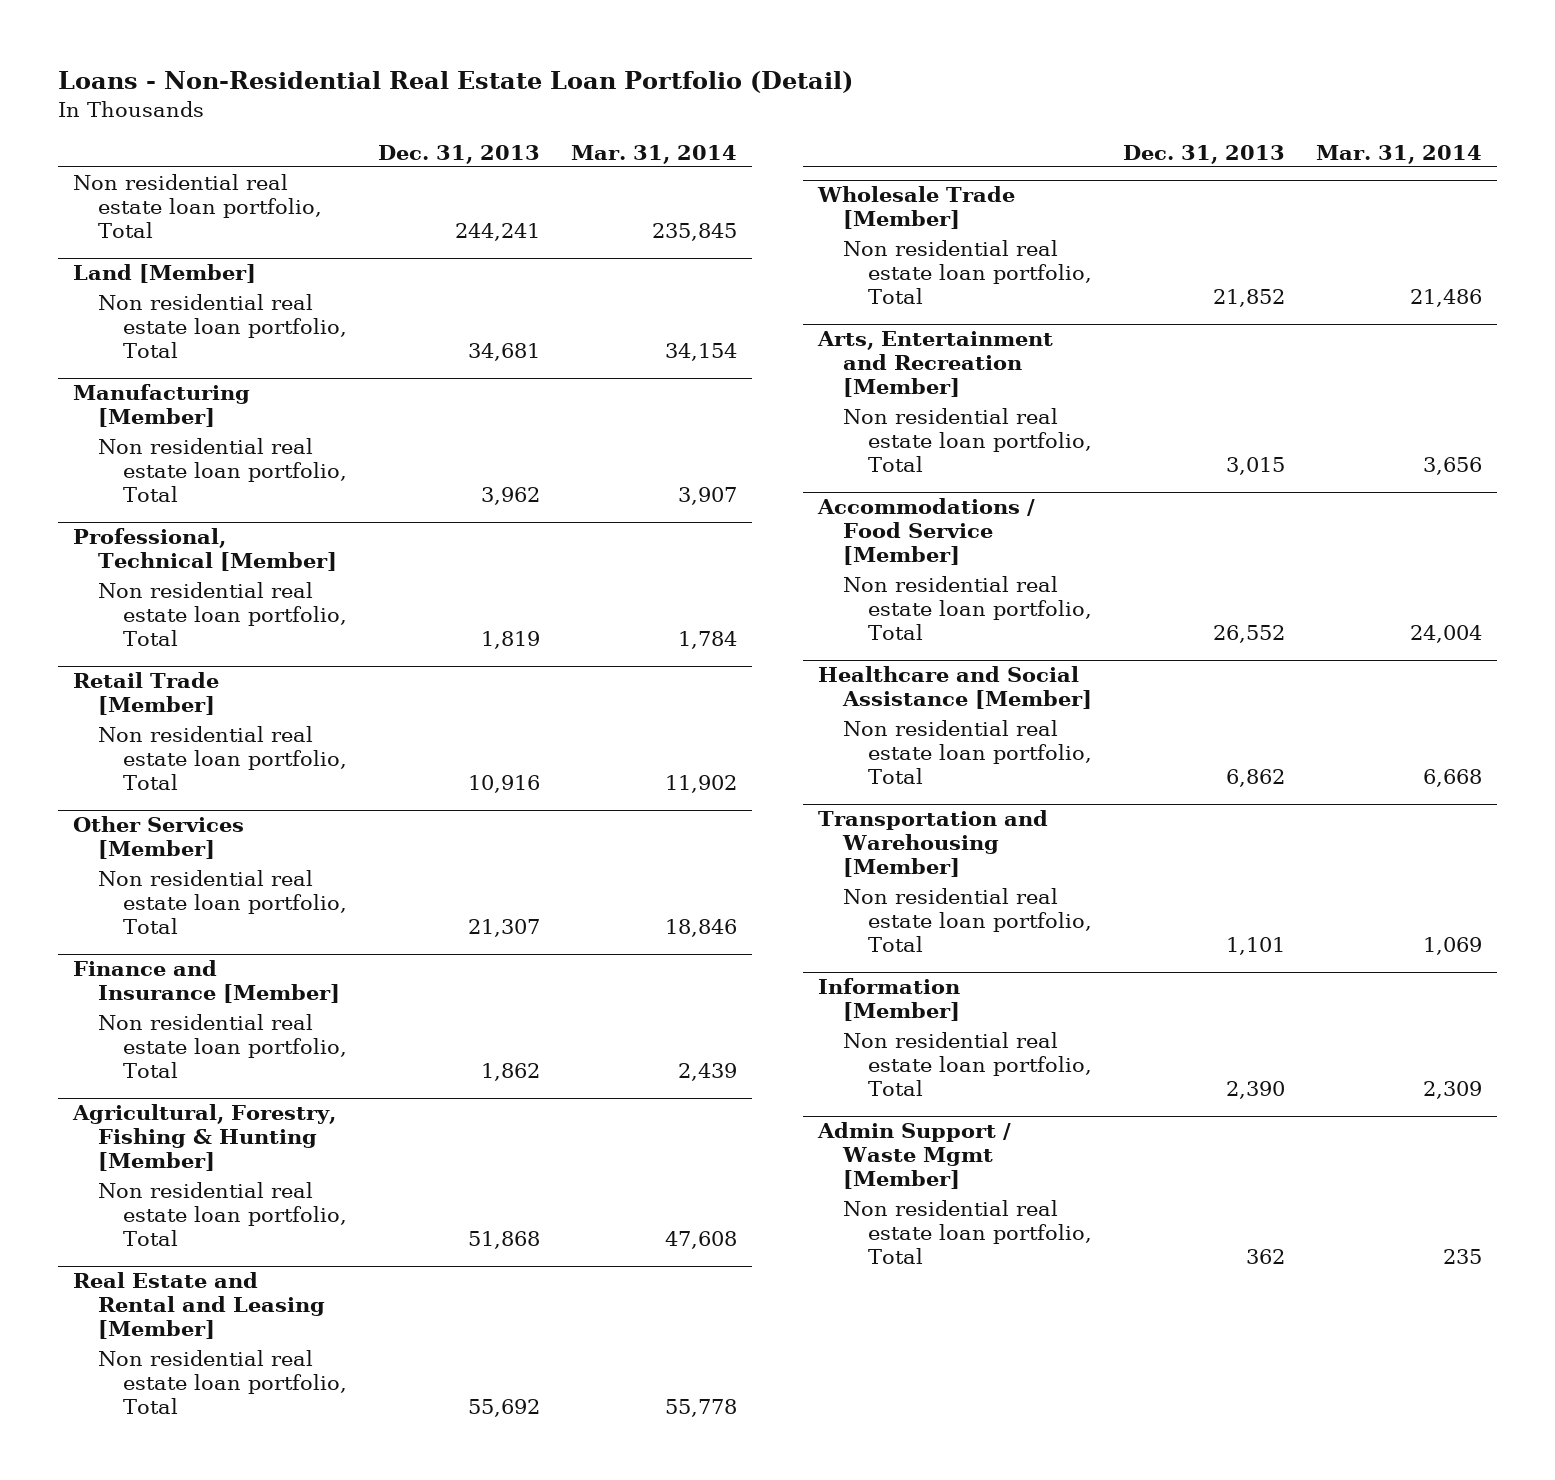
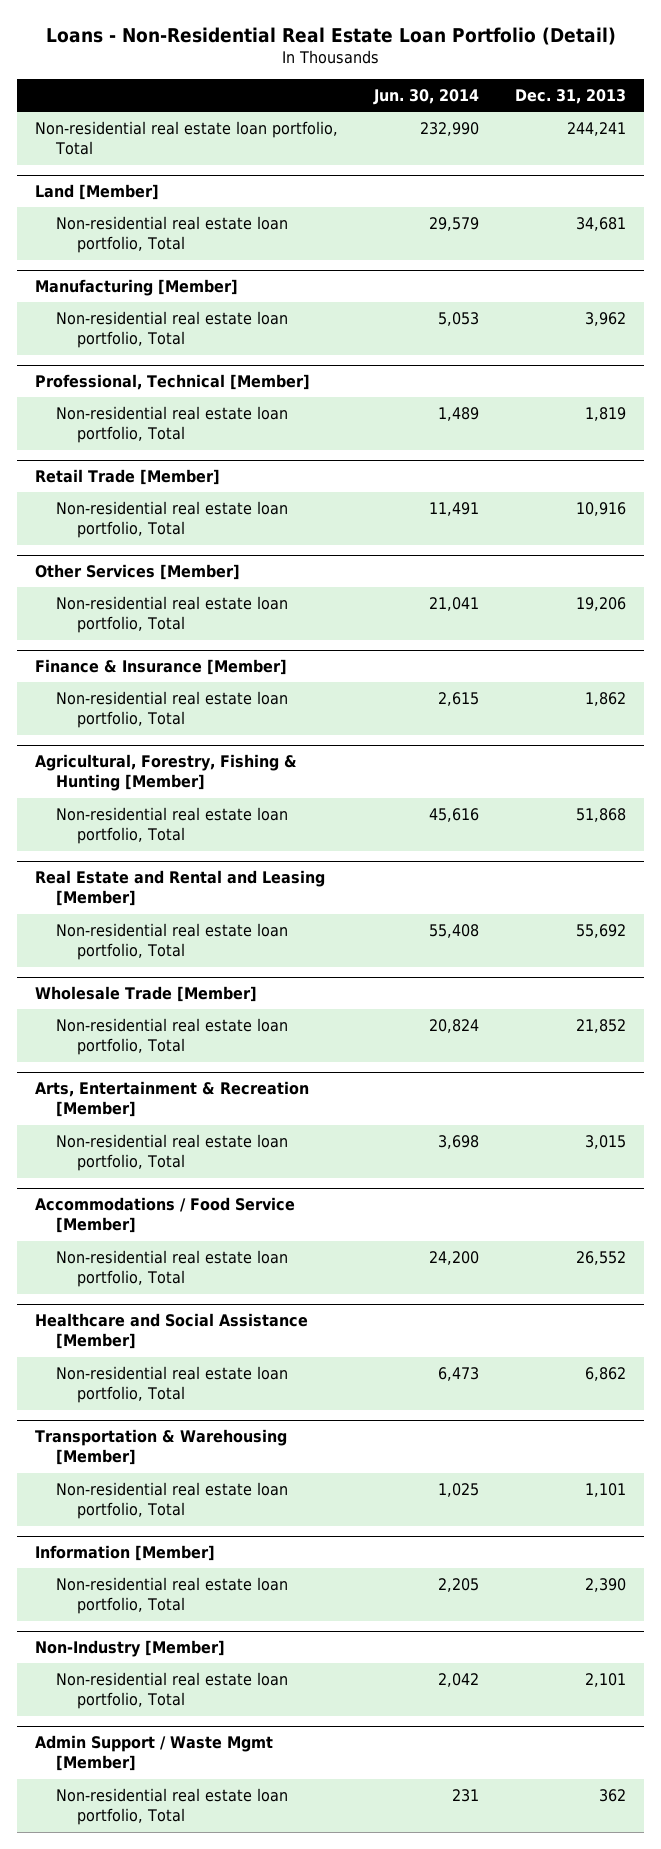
[570,144,737,164] Mar. 31, 2014 -> none
none -> [373,88,480,105] Jun. 30, 2014
[72,174,322,239] Non residential real estate loan portfolio, Total -> [34,121,338,156] Non-residential real estate loan portfolio, Total
[97,294,347,359] Non residential real estate loan portfolio, Total -> [55,216,288,254] Non-residential real estate loan portfolio, Total
[97,438,347,503] Non residential real estate loan portfolio, Total -> [55,311,288,349] Non-residential real estate loan portfolio, Total
[97,582,347,647] Non residential real estate loan portfolio, Total -> [55,406,288,444] Non-residential real estate loan portfolio, Total
[97,726,347,791] Non residential real estate loan portfolio, Total -> [55,501,288,539] Non-residential real estate loan portfolio, Total
[97,870,347,935] Non residential real estate loan portfolio, Total -> [55,596,288,634] Non-residential real estate loan portfolio, Total
[467,919,540,938] 21,307 -> [576,597,627,612] 19,206
[72,960,340,1004] Finance and Insurance [Member] -> [34,659,287,676] Finance & Insurance [Member]
[97,1014,347,1079] Non residential real estate loan portfolio, Total -> [55,691,288,729] Non-residential real estate loan portfolio, Total
[97,1182,347,1247] Non residential real estate loan portfolio, Total -> [55,807,288,845] Non-residential real estate loan portfolio, Total
[97,1350,347,1415] Non residential real estate loan portfolio, Total -> [55,923,288,961] Non-residential real estate loan portfolio, Total
[843,240,1093,305] Non residential real estate loan portfolio, Total -> [55,1018,288,1056] Non-residential real estate loan portfolio, Total
[817,331,1054,398] Arts, Entertainment and Recreation [Member] -> [34,1081,309,1118] Arts, Entertainment & Recreation [Member]
[843,408,1093,473] Non residential real estate loan portfolio, Total -> [55,1134,288,1172] Non-residential real estate loan portfolio, Total
[843,576,1093,641] Non residential real estate loan portfolio, Total -> [55,1250,288,1288] Non-residential real estate loan portfolio, Total
[843,720,1093,785] Non residential real estate loan portfolio, Total -> [55,1366,288,1404] Non-residential real estate loan portfolio, Total
[818,810,1049,878] Transportation and Warehousing [Member] -> [34,1429,287,1466] Transportation & Warehousing [Member]
[843,888,1093,953] Non residential real estate loan portfolio, Total -> [55,1482,288,1520] Non-residential real estate loan portfolio, Total
[843,1032,1093,1097] Non residential real estate loan portfolio, Total -> [55,1577,288,1615] Non-residential real estate loan portfolio, Total
none -> [34,1640,225,1658] Non-Industry [Member]
none -> [55,1672,288,1710] Non-residential real estate loan portfolio, Total
[843,1200,1093,1265] Non residential real estate loan portfolio, Total -> [55,1788,288,1826] Non-residential real estate loan portfolio, Total

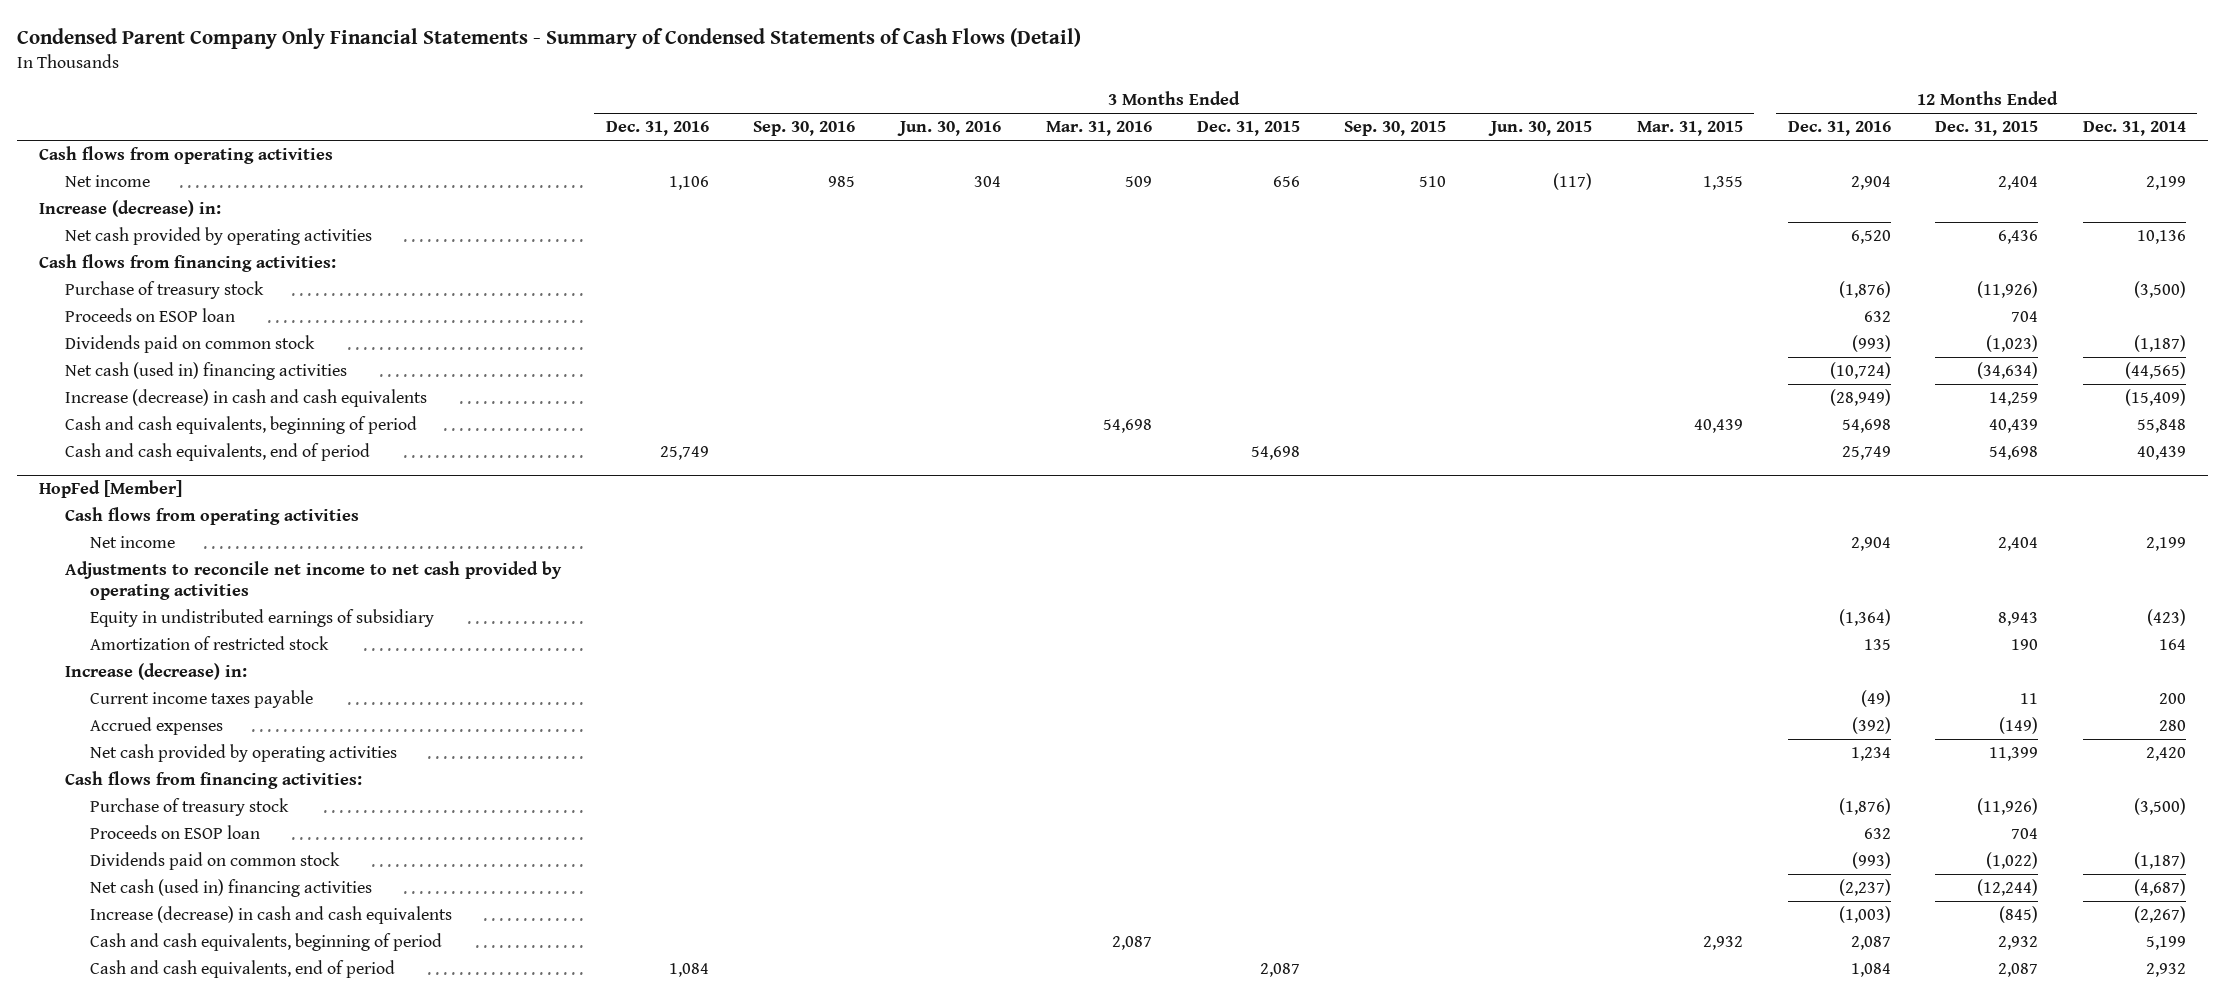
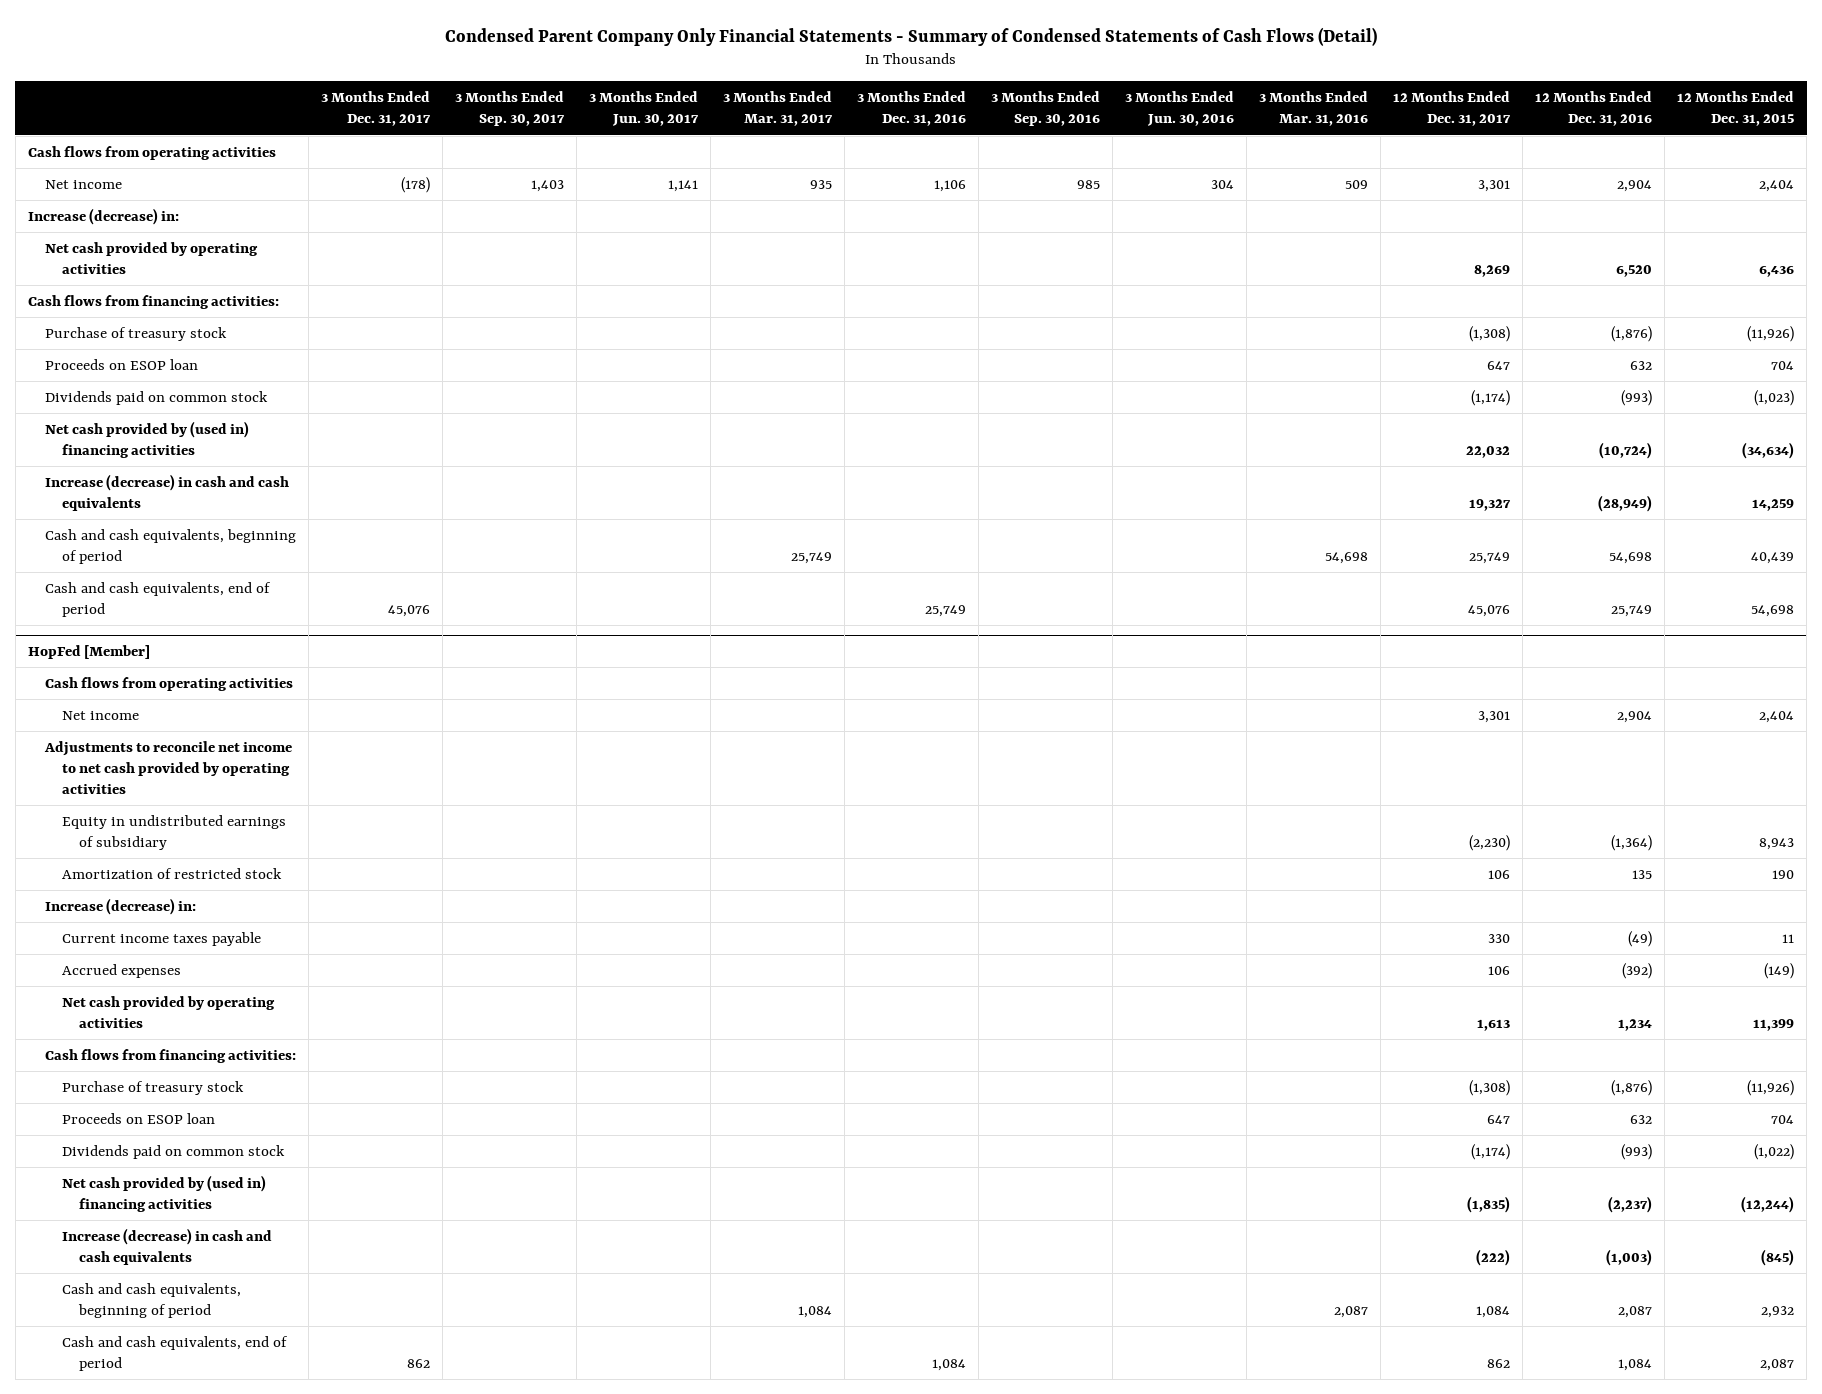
[1196,121,1300,137] Dec. 31, 2015 -> none
[1344,121,1447,137] Sep. 30, 2015 -> none
[1488,121,1593,137] Jun. 30, 2015 -> none
[1636,121,1743,137] Mar. 31, 2015 -> none
[2083,121,2187,137] Dec. 31, 2014 -> none
none -> [320,91,431,127] 3 Months Ended Dec. 31, 2017
none -> [454,91,565,127] 3 Months Ended Sep. 30, 2017
none -> [588,91,699,127] 3 Months Ended Jun. 30, 2017
none -> [722,91,833,127] 3 Months Ended Mar. 31, 2017
none -> [1393,91,1512,127] 12 Months Ended Dec. 31, 2017
[64,362,347,381] Net cash (used in) financing activities -> [44,420,249,459] Net cash provided by (used in) financing activities
[90,879,373,898] Net cash (used in) financing activities -> [61,1174,266,1213] Net cash provided by (used in) financing activities

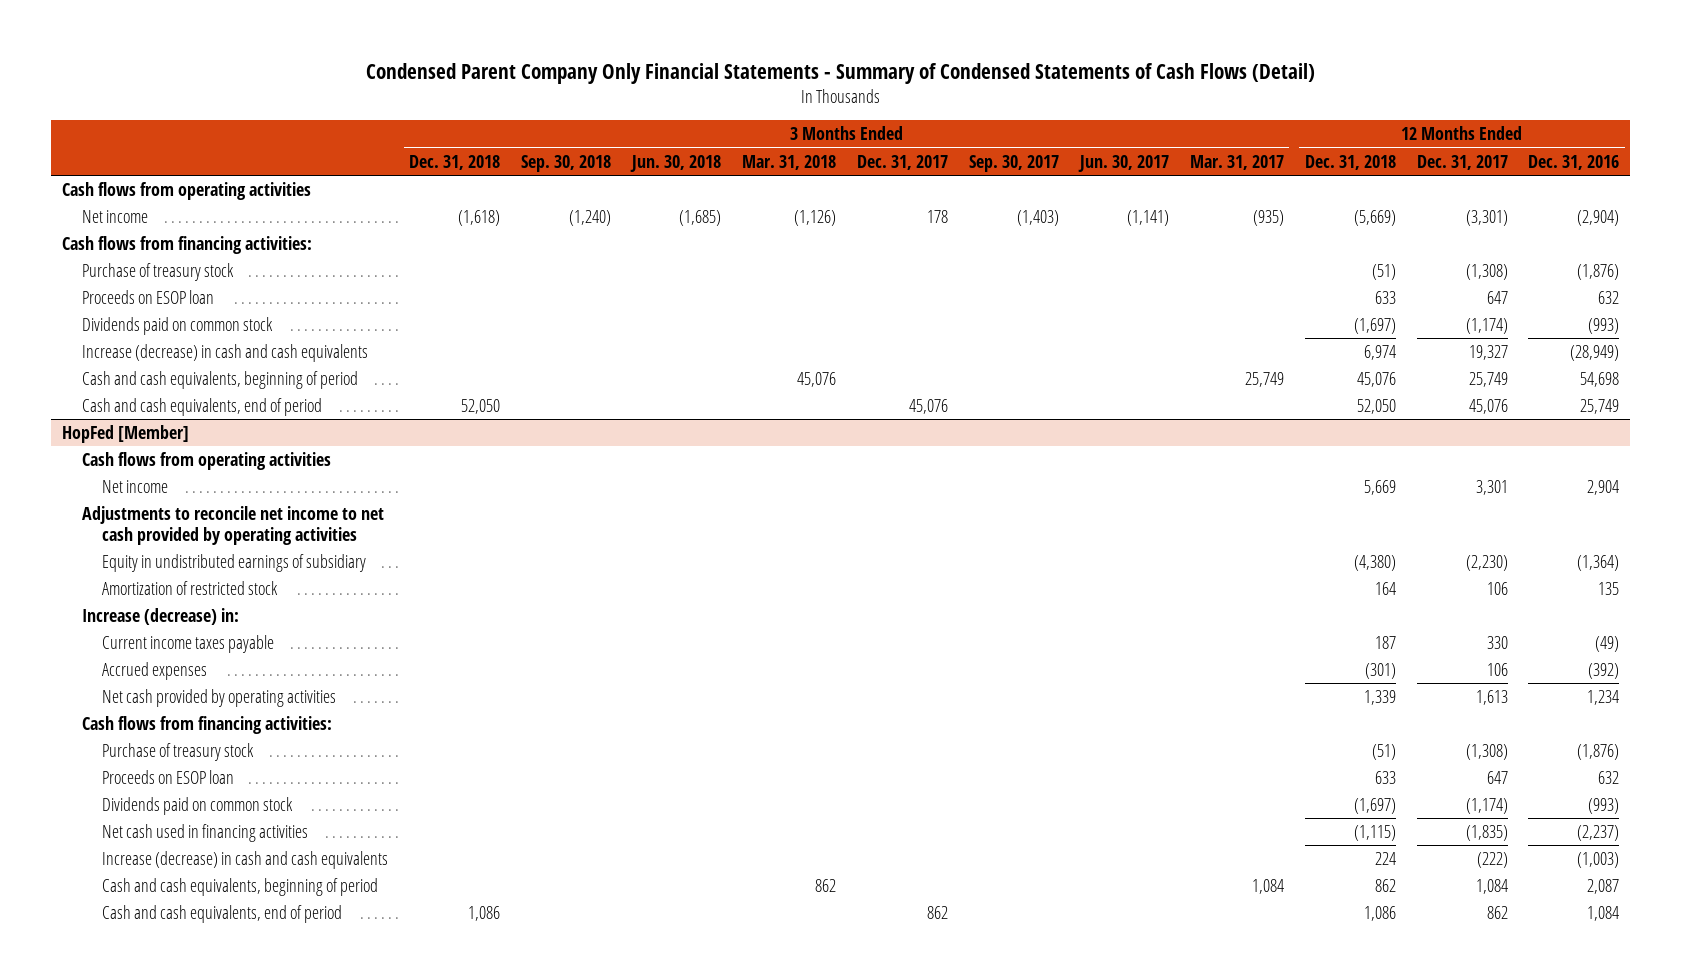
[856,91,966,127] 3 Months Ended Dec. 31, 2016 -> none
[991,91,1101,127] 3 Months Ended Sep. 30, 2016 -> none
[1125,91,1235,127] 3 Months Ended Jun. 30, 2016 -> none
[1259,91,1369,127] 3 Months Ended Mar. 31, 2016 -> none
[1677,91,1795,127] 12 Months Ended Dec. 31, 2015 -> none
none -> [409,154,501,170] Dec. 31, 2018
none -> [521,154,612,172] Sep. 30, 2018
none -> [630,154,722,172] Jun. 30, 2018
none -> [742,154,837,170] Mar. 31, 2018
none -> [1304,154,1396,170] Dec. 31, 2018
[27,207,179,225] Increase (decrease) in: -> none
[44,241,258,275] Net cash provided by operating activities -> none
[400,176,430,193] (178) -> [927,210,949,224] 178
[530,179,564,192] 1,403 -> [1016,210,1059,227] (1,403)
[667,179,698,192] 1,141 -> [1126,210,1169,227] (1,141)
[809,179,832,189] 935 -> [1252,210,1284,227] (935)
[1478,179,1511,192] 3,301 -> [1465,210,1508,227] (3,301)
[1617,179,1653,192] 2,904 -> [1577,210,1620,227] (2,904)
[44,420,249,459] Net cash provided by (used in) financing activities -> none
[61,1174,266,1213] Net cash provided by (used in) financing activities -> [102,824,309,843] Net cash used in financing activities

